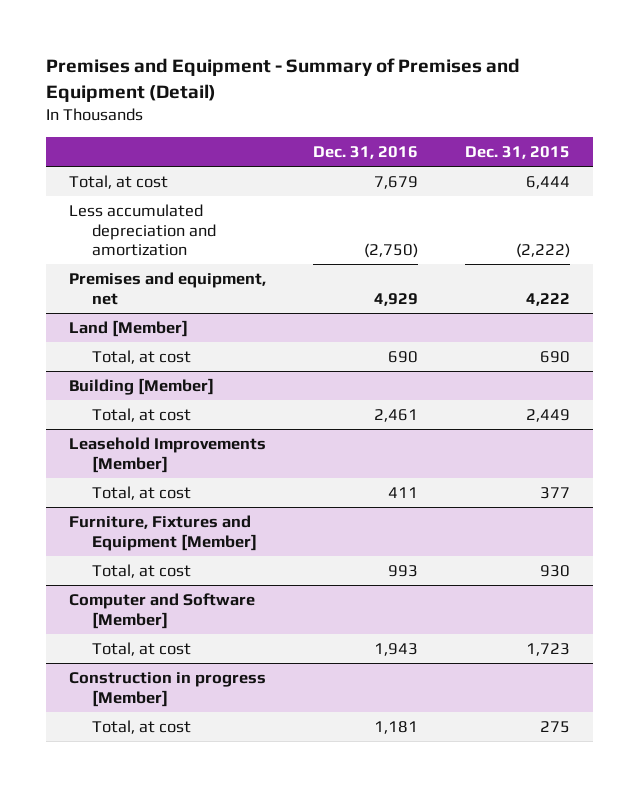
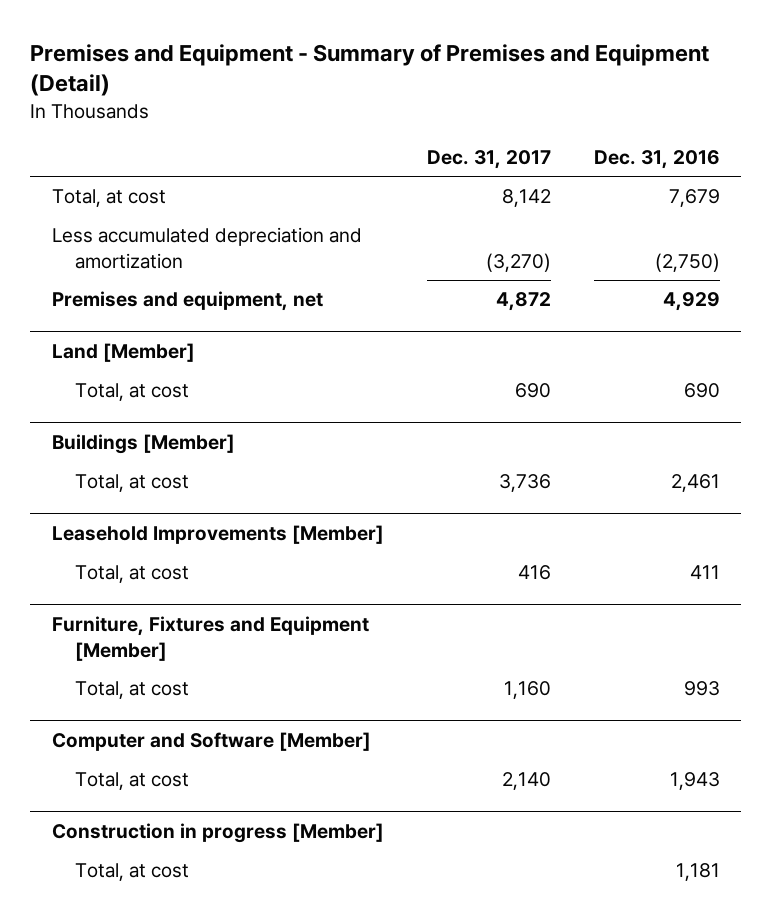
[464,146,570,160] Dec. 31, 2015 -> none
none -> [426,149,551,169] Dec. 31, 2017
[69,378,215,396] Building [Member] -> [51,434,235,455] Buildings [Member]

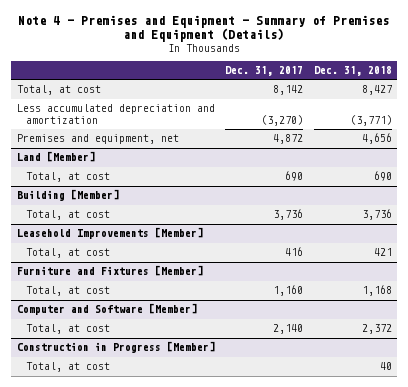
[30,43,710,97] Premises and Equipment - Summary of Premises and Equipment (Detail) -> [18,15,390,43] Note 4 - Premises and Equipment - Summary of Premises and Equipment (Details)
[593,149,720,169] Dec. 31, 2016 -> none
none -> [313,66,392,77] Dec. 31, 2018
[51,434,235,455] Buildings [Member] -> [16,189,119,202] Building [Member]
[51,616,369,661] Furniture, Fixtures and Equipment [Member] -> [16,265,203,277] Furniture and Fixtures [Member]
[51,823,384,844] Construction in progress [Member] -> [16,341,215,354] Construction in Progress [Member]

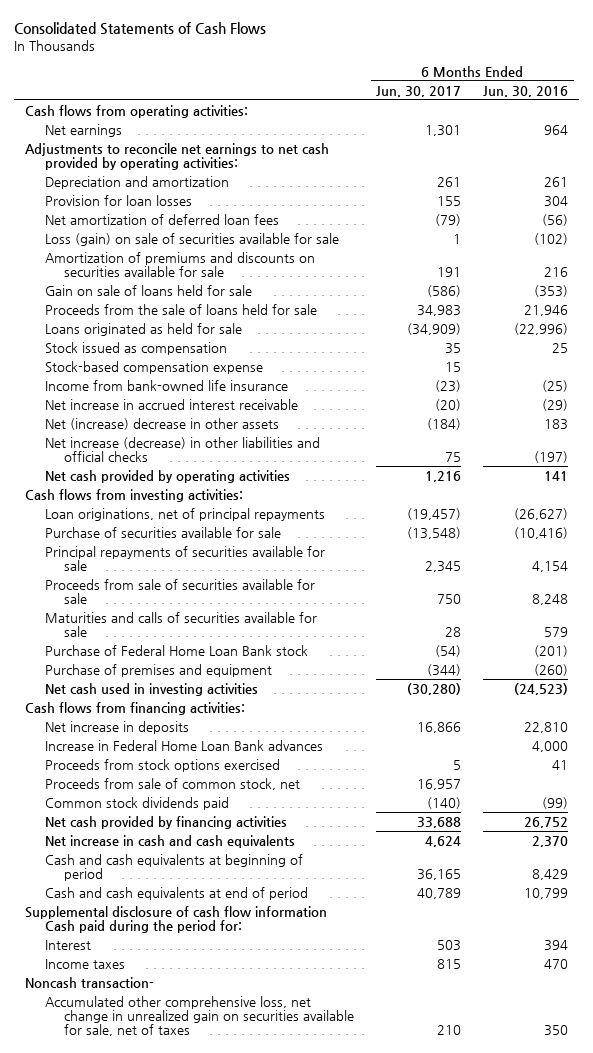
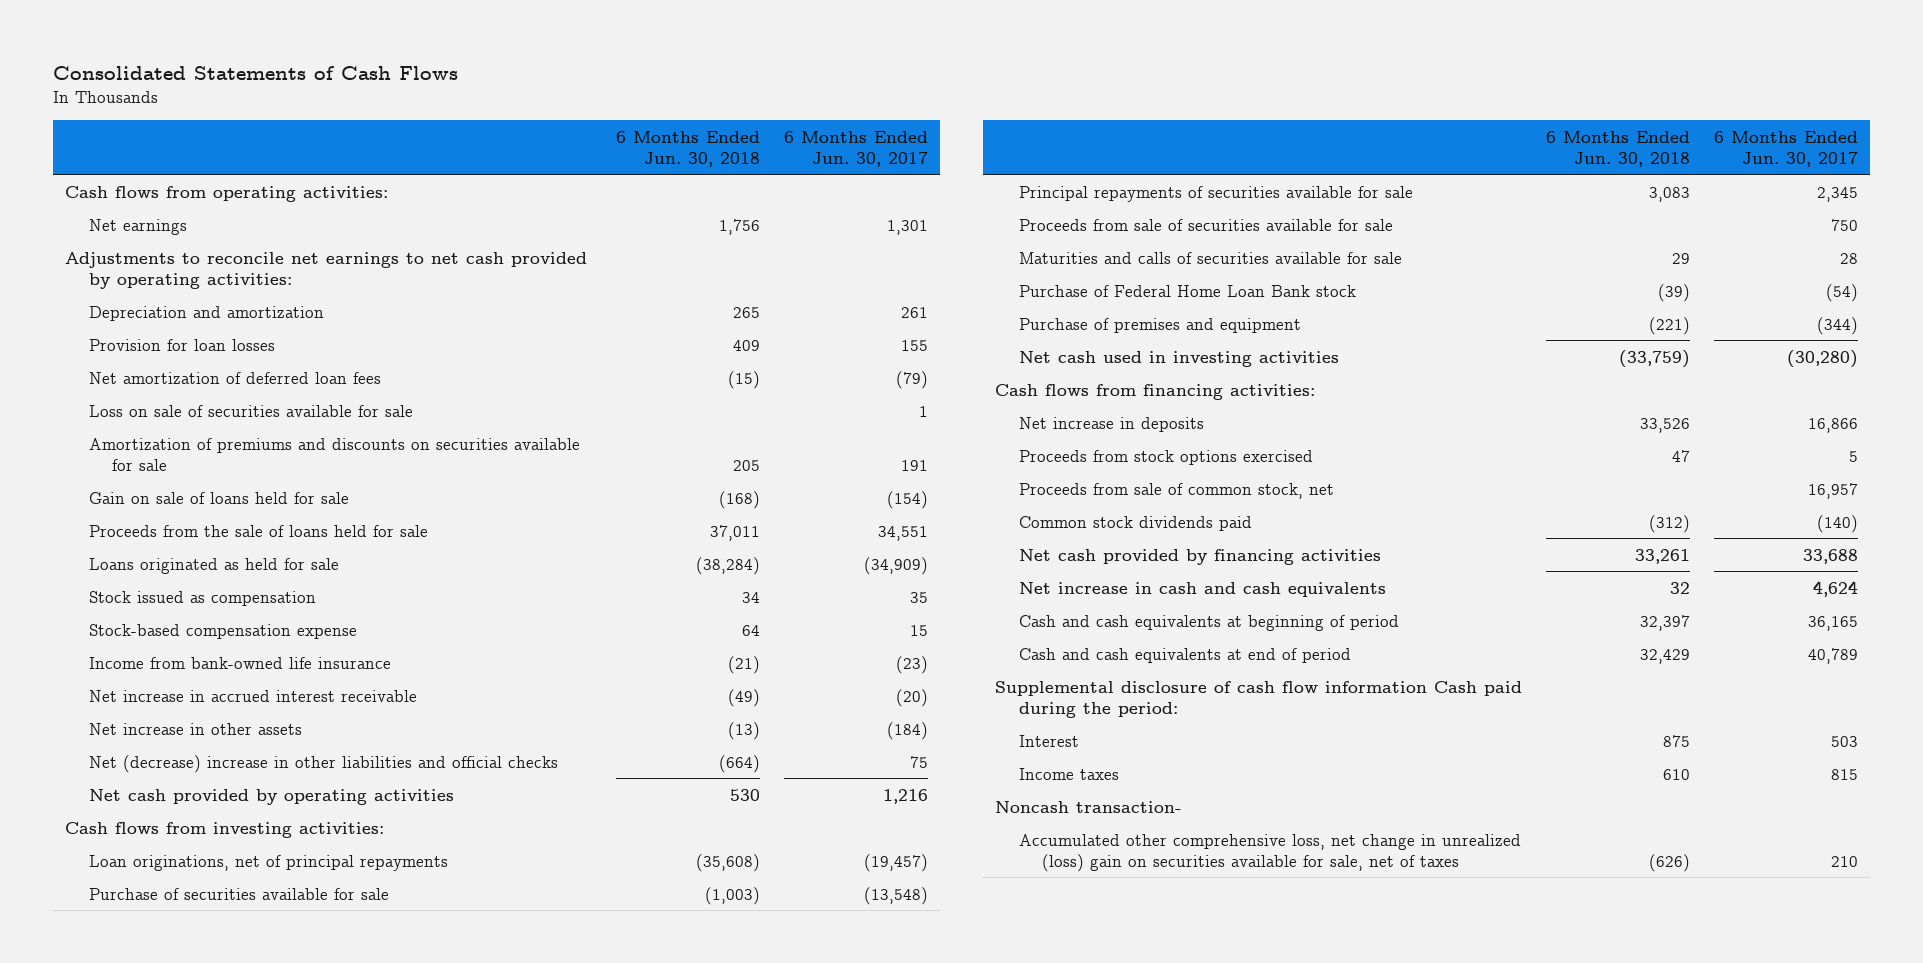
[483,85,569,97] Jun. 30, 2016 -> none
none -> [616,130,761,167] 6 Months Ended Jun. 30, 2018
[44,232,339,246] Loss (gain) on sale of securities available for sale -> [88,404,413,417] Loss on sale of securities available for sale
[427,284,462,297] (586) -> [887,490,929,509] (154)
[417,304,462,316] 34,983 -> [878,525,929,541] 34,551
[44,417,279,430] Net (increase) decrease in other assets -> [88,722,302,735] Net increase in other assets
[44,436,320,463] Net increase (decrease) in other liabilities and official checks -> [88,754,558,773] Net (decrease) increase in other liabilities and official checks
[44,739,323,751] Increase in Federal Home Loan Bank advances -> none
[25,905,328,934] Supplemental disclosure of cash flow information Cash paid during the period for: -> [995,680,1523,718] Supplemental disclosure of cash flow information Cash paid during the period:
[44,995,355,1037] Accumulated other comprehensive loss, net change in unrealized gain on securities available for sale, net of taxes -> [1018,833,1521,872] Accumulated other comprehensive loss, net change in unrealized (loss) gain on securities available for sale, net of taxes

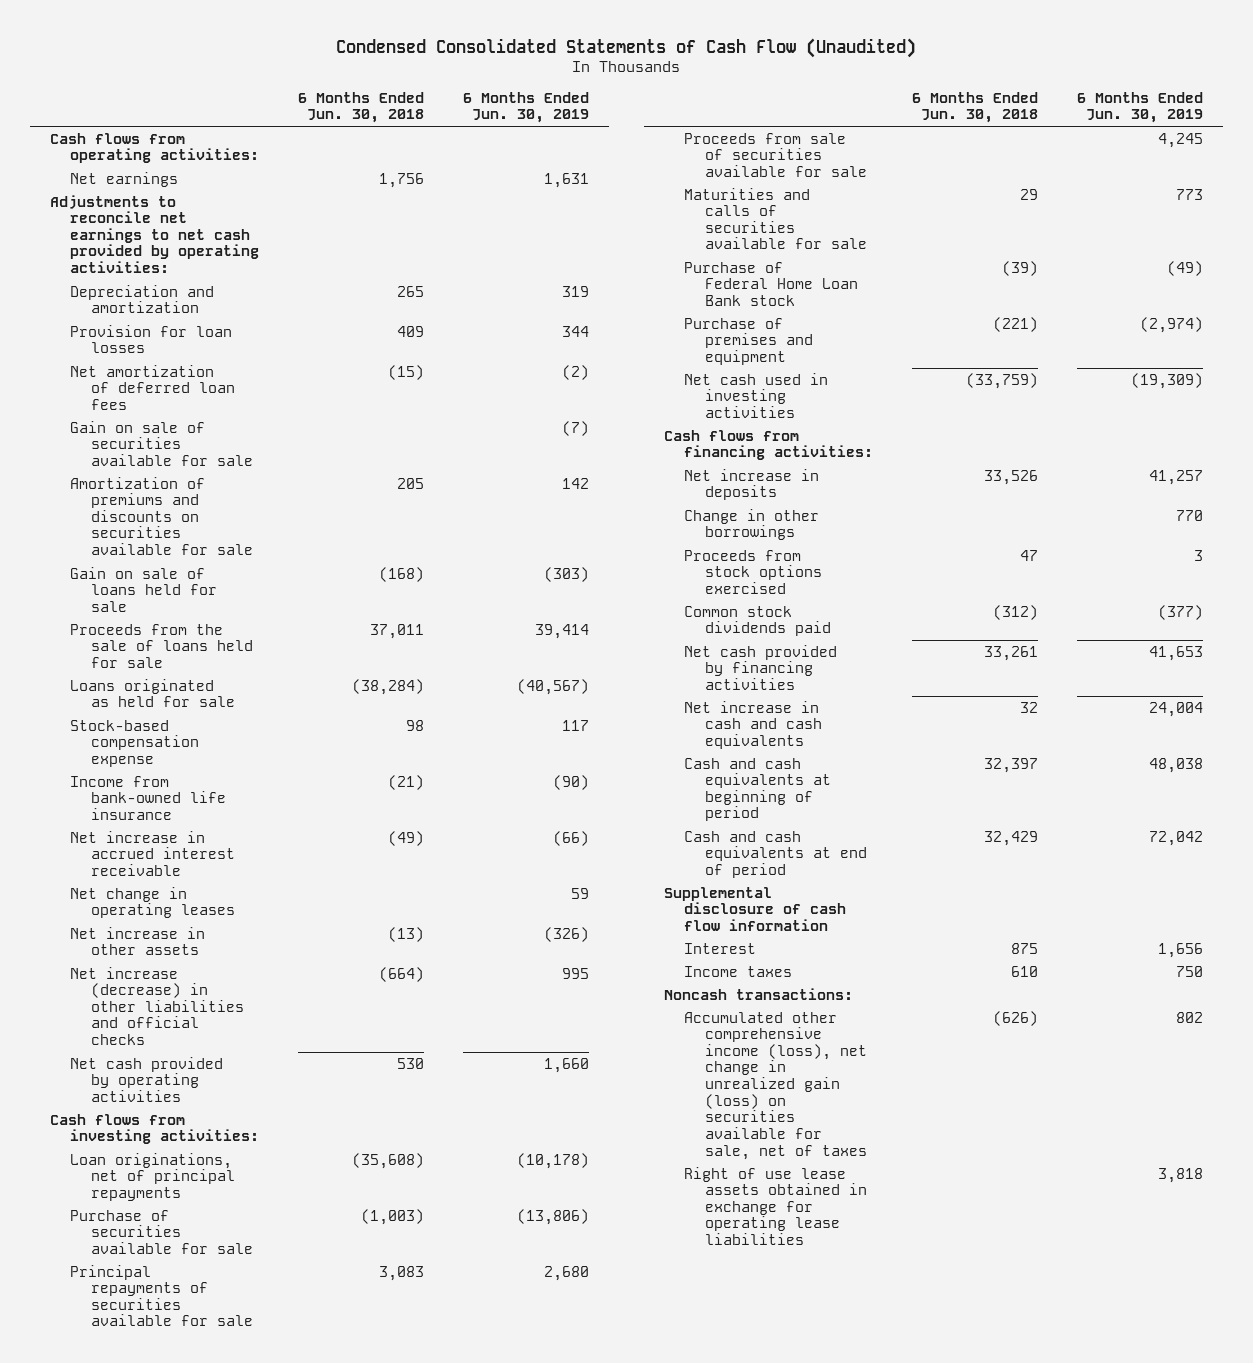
[52,65,458,80] Consolidated Statements of Cash Flows -> [336,37,917,58] Condensed Consolidated Statements of Cash Flow (Unaudited)
[784,130,929,167] 6 Months Ended Jun. 30, 2017 -> none
none -> [463,91,590,124] 6 Months Ended Jun. 30, 2019
[88,404,413,417] Loss on sale of securities available for sale -> [70,420,254,466] Gain on sale of securities available for sale
[88,590,316,606] Stock issued as compensation -> none
[742,624,761,636] 64 -> [406,719,425,731] 98
none -> [70,886,236,919] Net change in operating leases
[88,754,558,773] Net (decrease) increase in other liabilities and official checks -> [70,966,245,1046] Net increase (decrease) in other liabilities and official checks
none -> [684,508,820,541] Change in other borrowings
[1018,482,1334,499] Proceeds from sale of common stock, net -> none
[995,680,1523,718] Supplemental disclosure of cash flow information Cash paid during the period: -> [663,886,847,931] Supplemental disclosure of cash flow information
[995,800,1183,813] Noncash transaction- -> [663,987,853,1000] Noncash transactions:
[1018,833,1521,872] Accumulated other comprehensive loss, net change in unrealized (loss) gain on securities available for sale, net of taxes -> [684,1011,868,1160] Accumulated other comprehensive income (loss), net change in unrealized gain (loss) on securities available for sale, net of taxes
none -> [684,1166,868,1246] Right of use lease assets obtained in exchange for operating lease liabilities

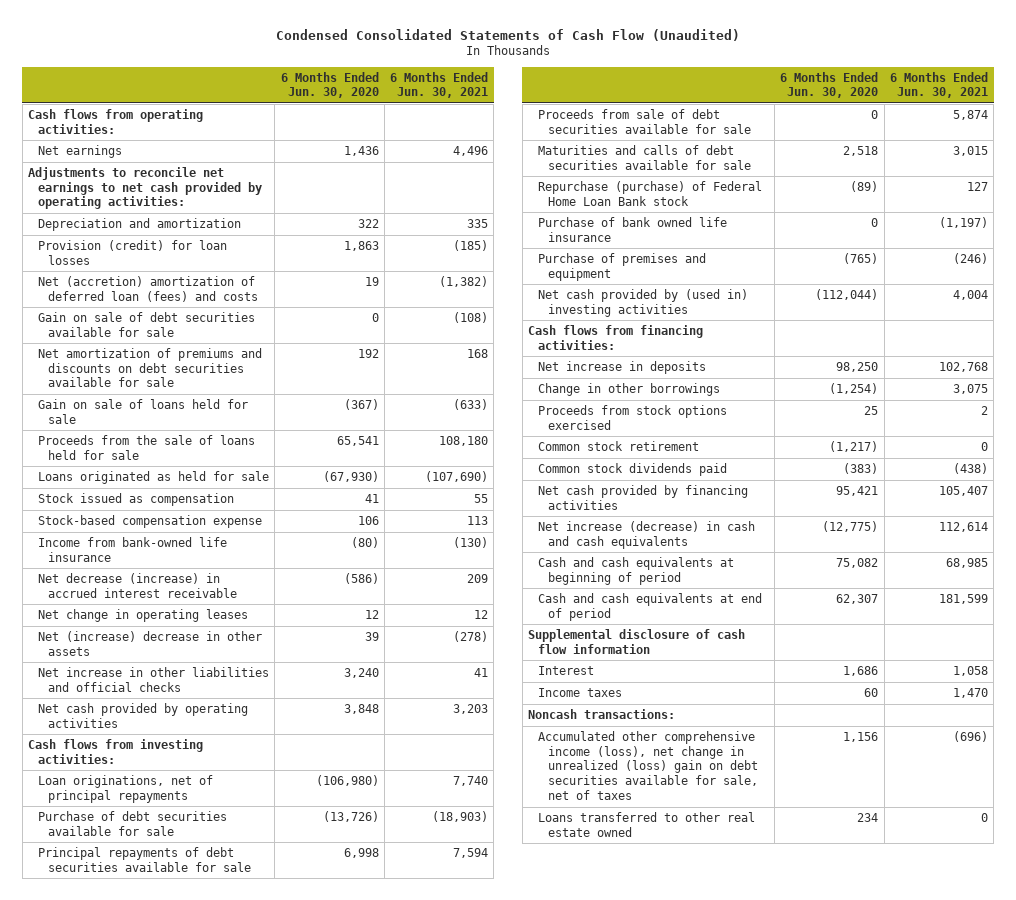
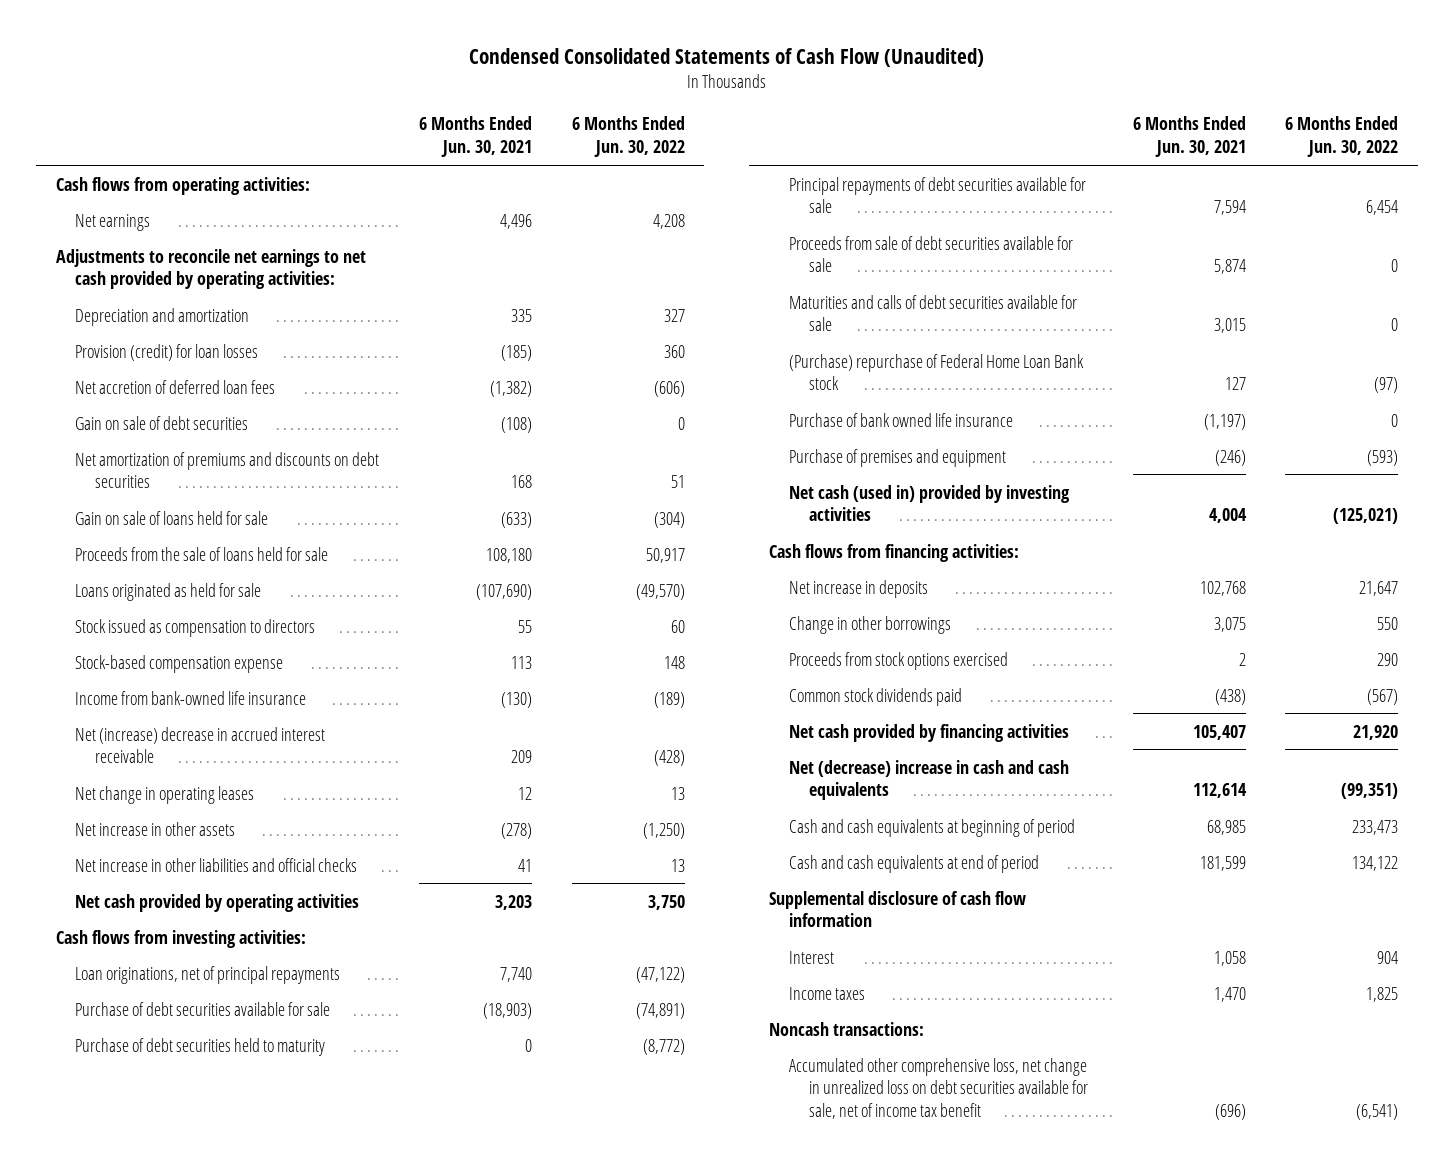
[280,71,379,99] 6 Months Ended Jun. 30, 2020 -> none
none -> [571,116,685,158] 6 Months Ended Jun. 30, 2022
[38,275,259,302] Net (accretion) amortization of deferred loan (fees) and costs -> [75,379,276,394] Net accretion of deferred loan fees
[38,311,256,337] Gain on sale of debt securities available for sale -> [75,415,249,430] Gain on sale of debt securities
[38,347,263,388] Net amortization of premiums and discounts on debt securities available for sale -> [75,451,380,489] Net amortization of premiums and discounts on debt securities
[38,492,235,506] Stock issued as compensation -> [75,618,316,637] Stock issued as compensation to directors
[38,572,238,598] Net decrease (increase) in accrued interest receivable -> [75,726,326,764] Net (increase) decrease in accrued interest receivable
[38,630,263,656] Net (increase) decrease in other assets -> [75,821,236,836] Net increase in other assets
none -> [75,1037,326,1056] Purchase of debt securities held to maturity
[537,180,762,206] Repurchase (purchase) of Federal Home Loan Bank stock -> [788,353,1084,391] (Purchase) repurchase of Federal Home Loan Bank stock
[537,288,748,317] Net cash provided by (used in) investing activities -> [788,484,1070,522] Net cash (used in) provided by investing activities
[537,440,699,451] Common stock retirement -> none
[537,520,755,549] Net increase (decrease) in cash and cash equivalents -> [788,759,1069,801] Net (decrease) increase in cash and cash equivalents
[537,811,755,837] Loans transferred to other real estate owned -> none
[537,730,759,800] Accumulated other comprehensive income (loss), net change in unrealized (loss) gain on debt securities available for sale, net of taxes -> [788,1057,1088,1120] Accumulated other comprehensive loss, net change in unrealized loss on debt securities available for sale, net of income tax benefit

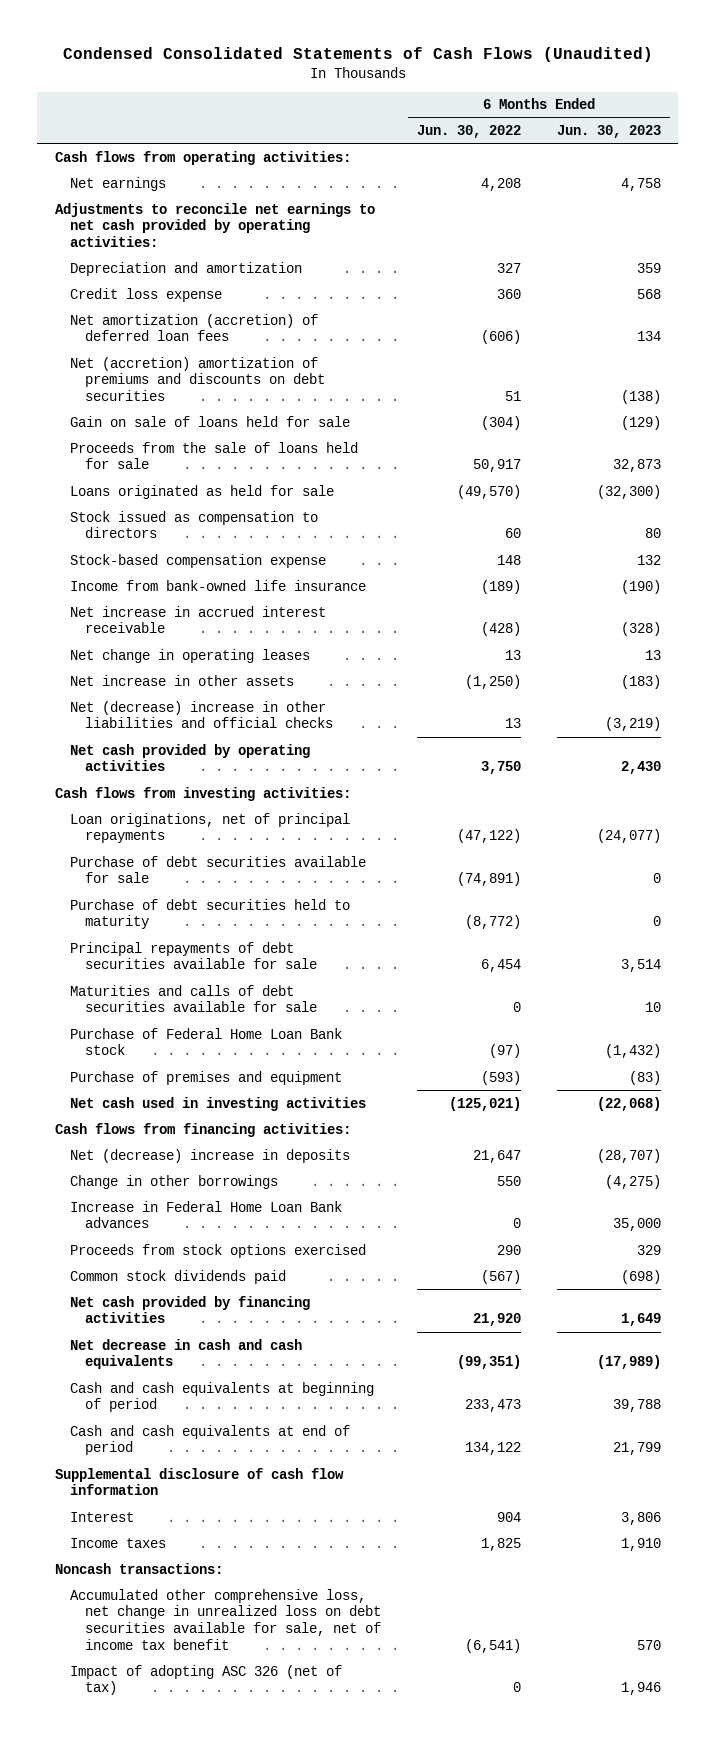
[468,47,984,67] Condensed Consolidated Statements of Cash Flow (Unaudited) -> [62,46,653,62] Condensed Consolidated Statements of Cash Flows (Unaudited)
[418,116,532,158] 6 Months Ended Jun. 30, 2021 -> none
none -> [556,125,661,139] Jun. 30, 2023
[75,415,249,430] Gain on sale of debt securities -> none
[75,343,259,361] Provision (credit) for loan losses -> [70,287,223,302] Credit loss expense
[75,379,276,394] Net accretion of deferred loan fees -> [70,313,319,342] Net amortization (accretion) of deferred loan fees
[75,451,380,489] Net amortization of premiums and discounts on debt securities -> [70,356,325,401] Net (accretion) amortization of premiums and discounts on debt securities
[75,726,326,764] Net (increase) decrease in accrued interest receivable -> [70,605,327,634] Net increase in accrued interest receivable
[75,857,358,872] Net increase in other liabilities and official checks -> [70,700,333,729] Net (decrease) increase in other liabilities and official checks
[788,235,1073,273] Proceeds from sale of debt securities available for sale -> none
[788,412,1013,427] Purchase of bank owned life insurance -> none
[788,353,1084,391] (Purchase) repurchase of Federal Home Loan Bank stock -> [70,1027,343,1056] Purchase of Federal Home Loan Bank stock
[788,484,1070,522] Net cash (used in) provided by investing activities -> [70,1096,367,1111] Net cash used in investing activities
[788,579,928,598] Net increase in deposits -> [70,1148,351,1163] Net (decrease) increase in deposits
none -> [70,1200,343,1229] Increase in Federal Home Loan Bank advances
[788,759,1069,801] Net (decrease) increase in cash and cash equivalents -> [70,1338,303,1370] Net decrease in cash and cash equivalents
none -> [70,1664,343,1696] Impact of adopting ASC 326 (net of tax)

